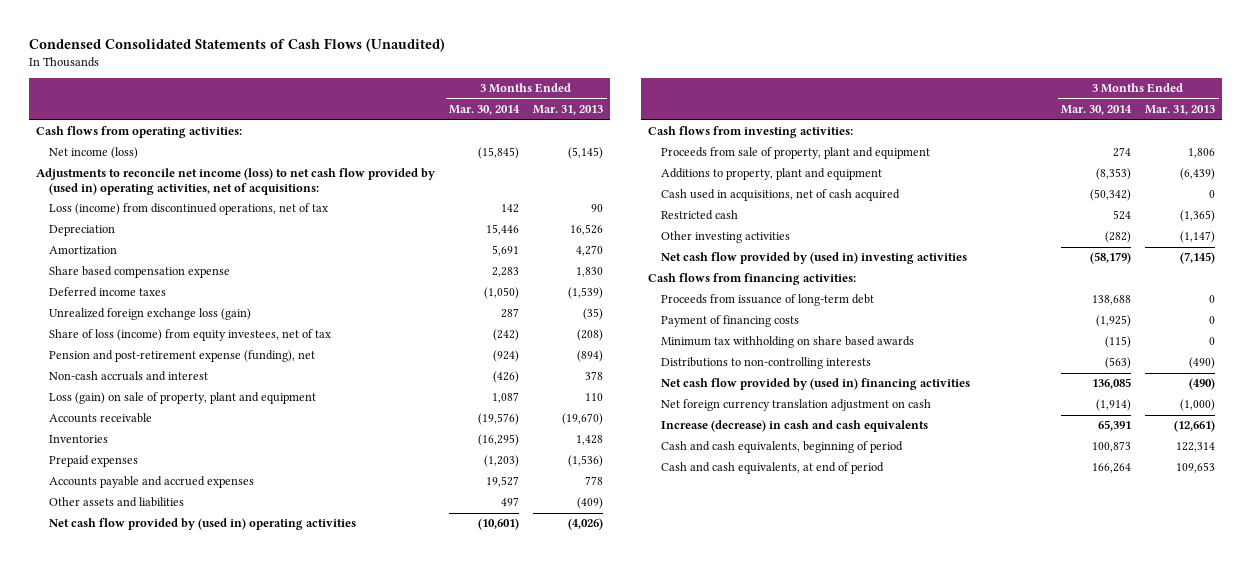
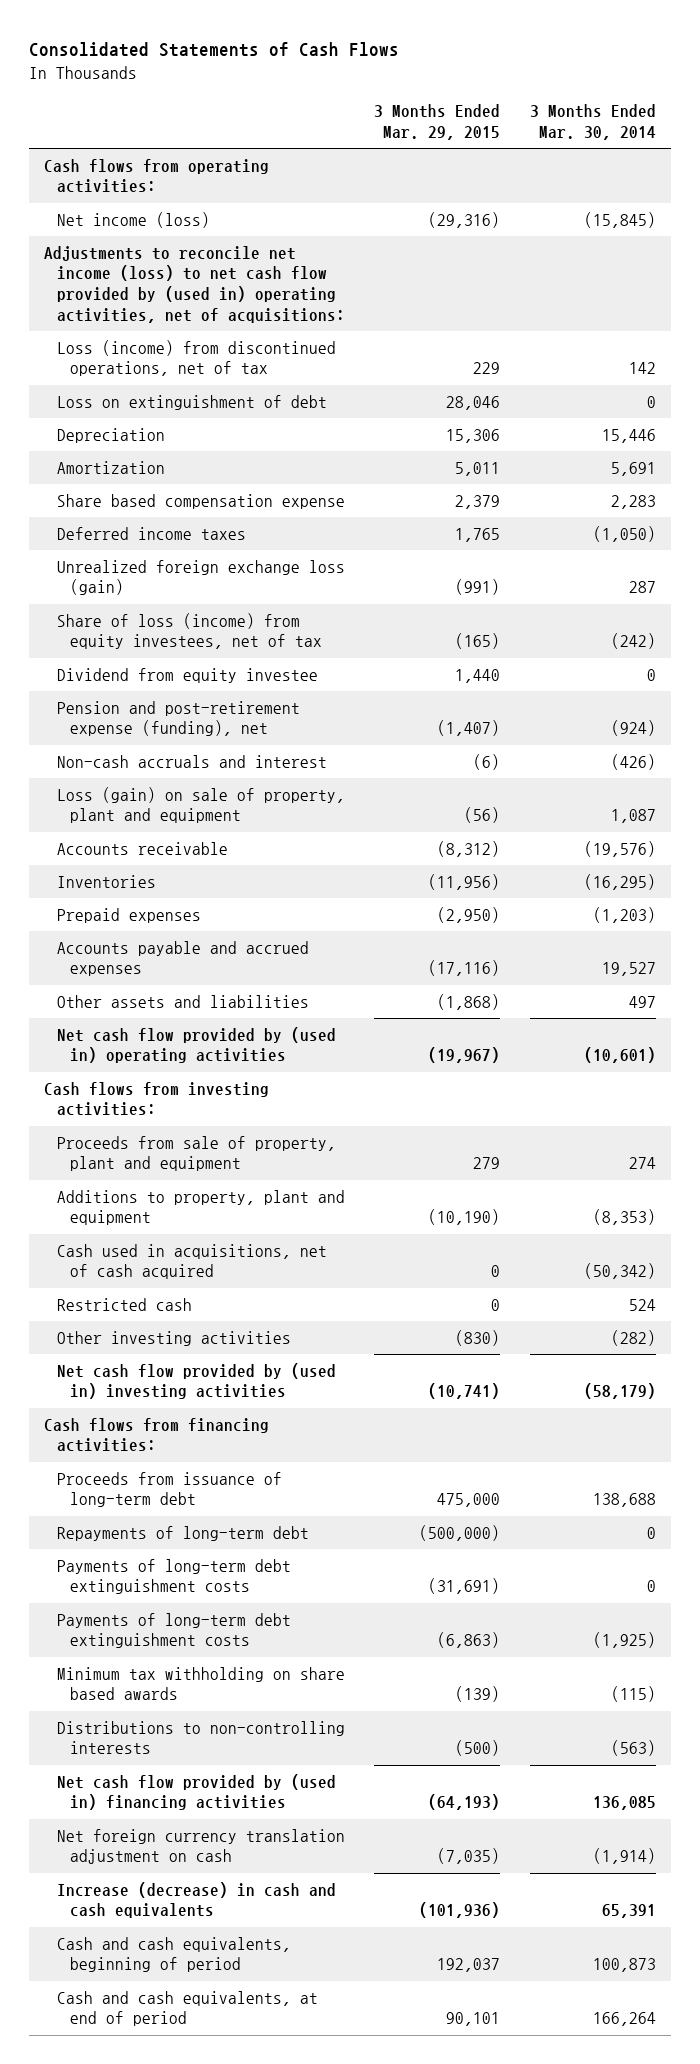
[29,37,446,52] Condensed Consolidated Statements of Cash Flows (Unaudited) -> [29,42,400,58] Consolidated Statements of Cash Flows
[533,105,604,116] Mar. 31, 2013 -> none
none -> [374,104,501,140] 3 Months Ended Mar. 29, 2015
none -> [56,394,327,410] Loss on extinguishment of debt
none -> [56,667,318,683] Dividend from equity investee
none -> [56,1525,309,1541] Repayments of long-term debt
none -> [56,1558,291,1595] Payments of long-term debt extinguishment costs
[661,315,800,328] Payment of financing costs -> [56,1612,291,1649] Payments of long-term debt extinguishment costs

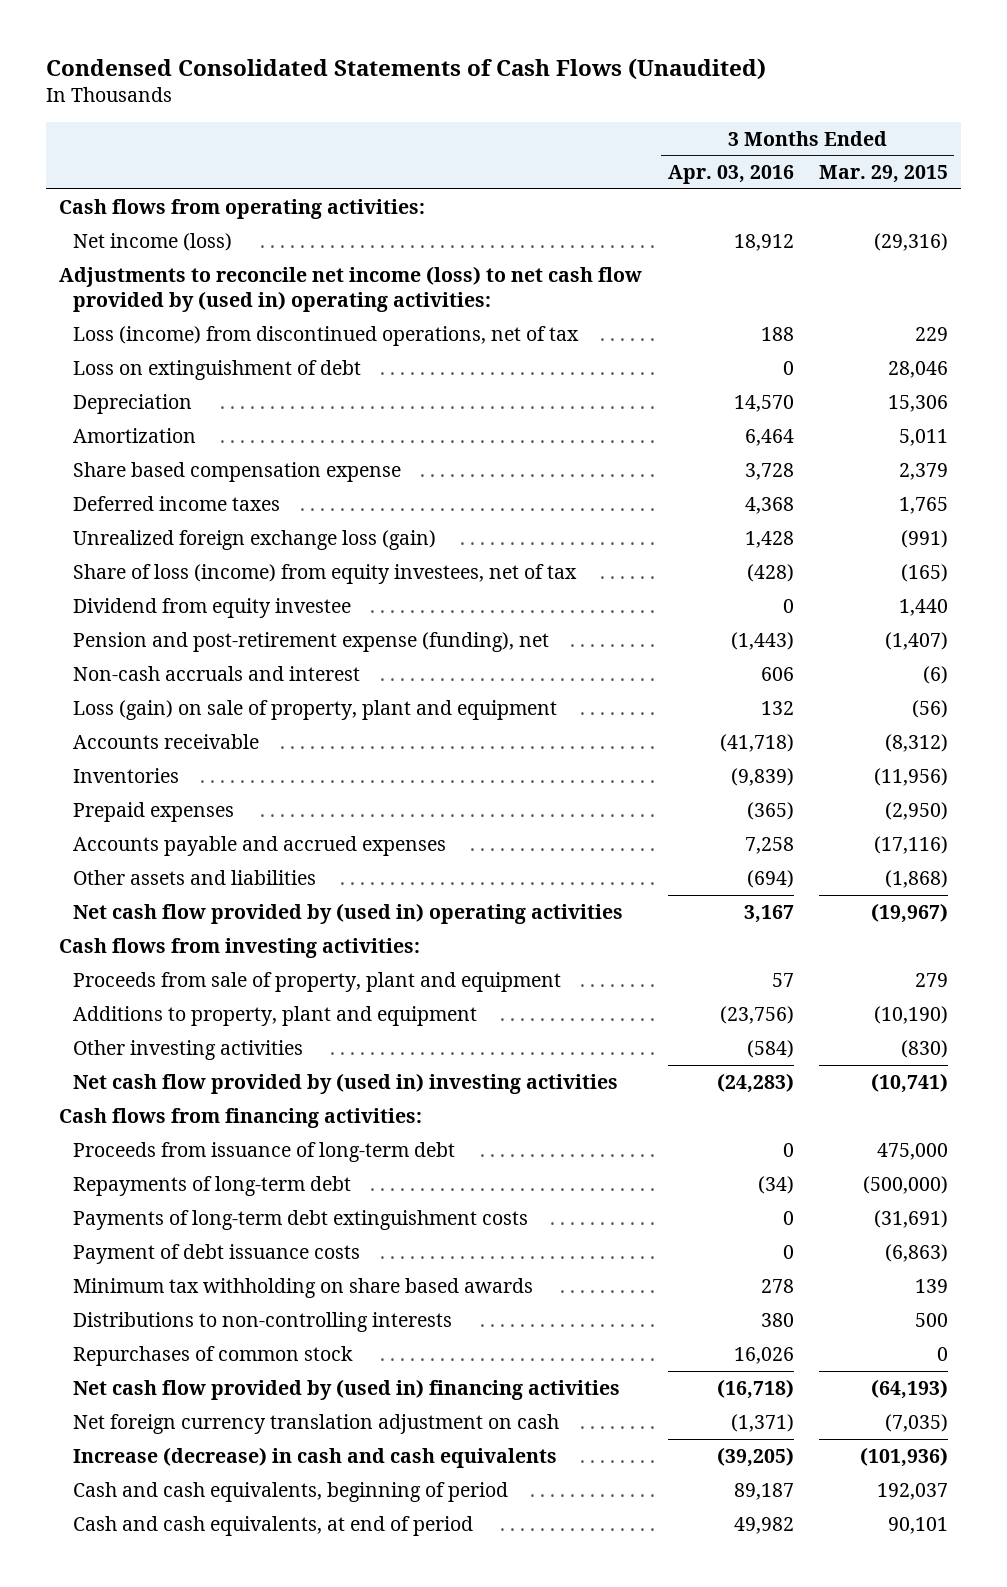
[29,42,400,58] Consolidated Statements of Cash Flows -> [46,58,767,81] Condensed Consolidated Statements of Cash Flows (Unaudited)
[530,104,657,140] 3 Months Ended Mar. 30, 2014 -> none
none -> [667,165,794,185] Apr. 03, 2016
[43,245,345,323] Adjustments to reconcile net income (loss) to net cash flow provided by (used in) operating activities, net of acquisitions: -> [58,265,642,312] Adjustments to reconcile net income (loss) to net cash flow provided by (used in) operating activities:
[56,1243,327,1280] Cash used in acquisitions, net of cash acquired -> none
[56,1297,192,1311] Restricted cash -> none
[56,1612,291,1649] Payments of long-term debt extinguishment costs -> [73,1243,361,1264] Payment of debt issuance costs
[455,1686,501,1703] (139) -> [915,1278,949,1293] 139
[455,1740,501,1757] (500) -> [915,1312,949,1327] 500
none -> [73,1345,354,1366] Repurchases of common stock

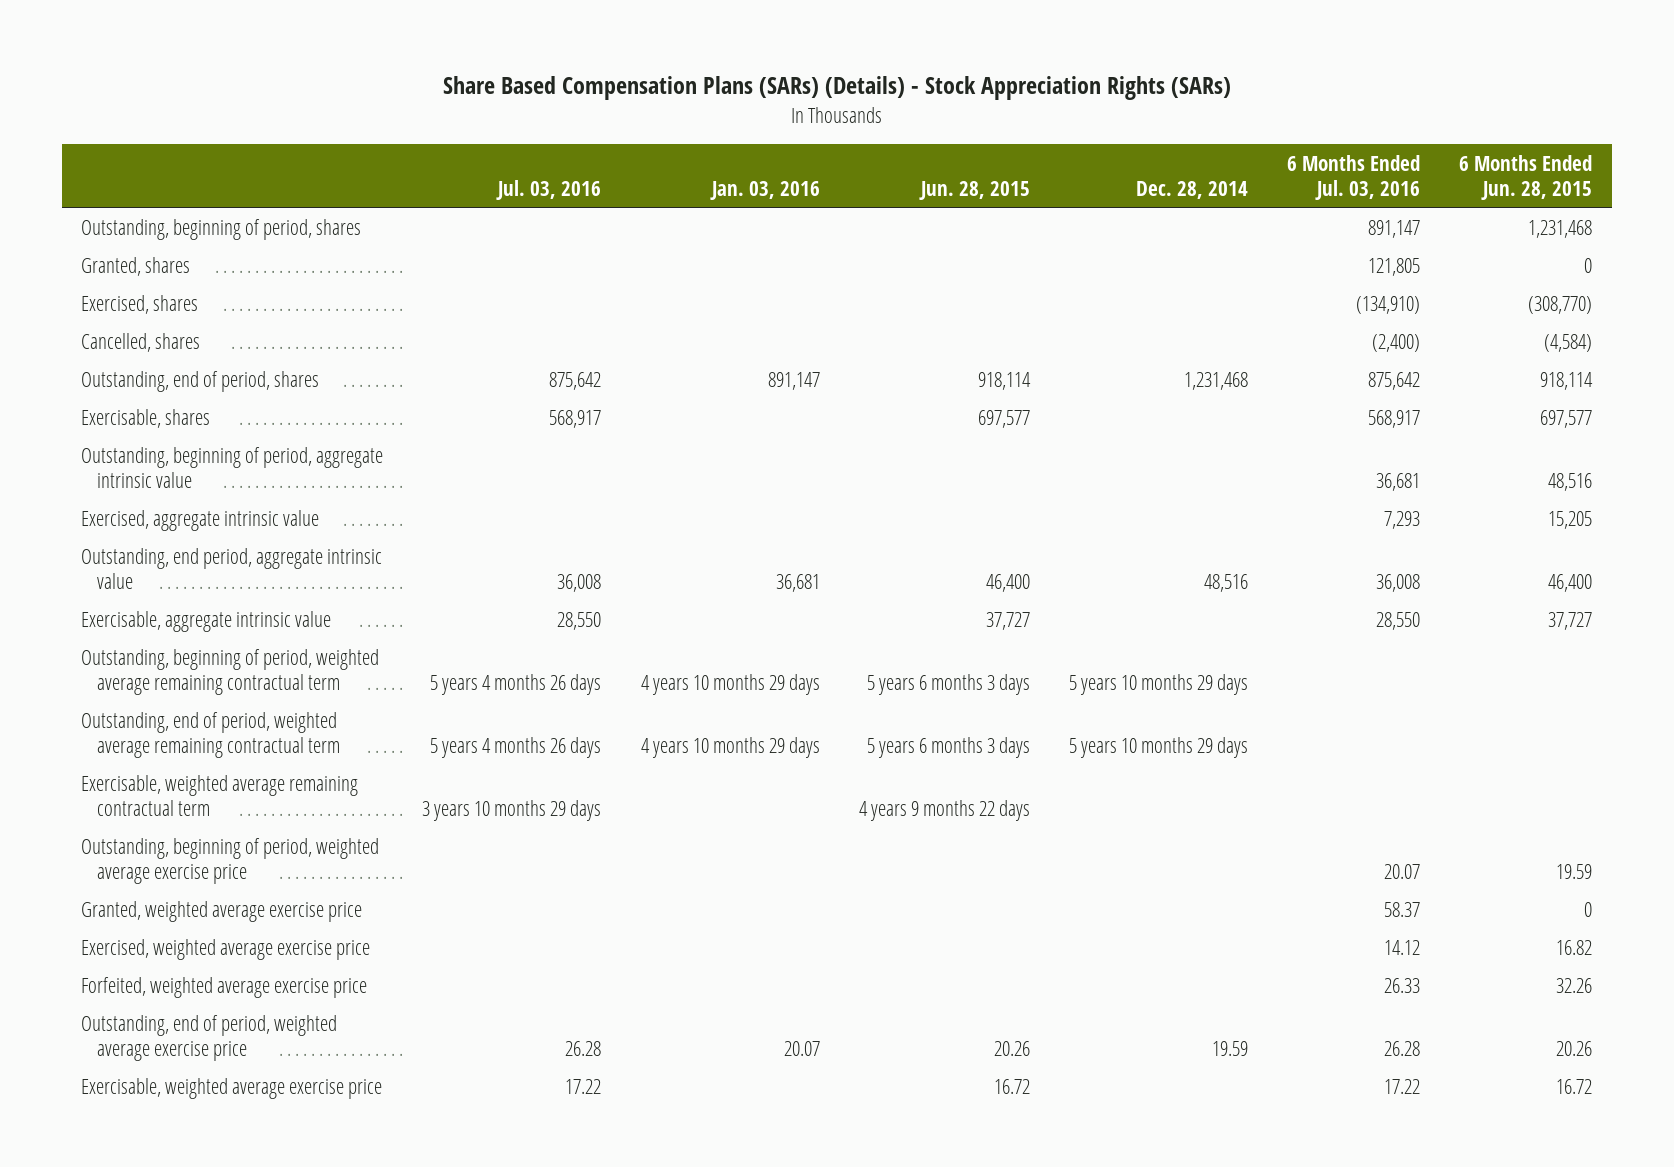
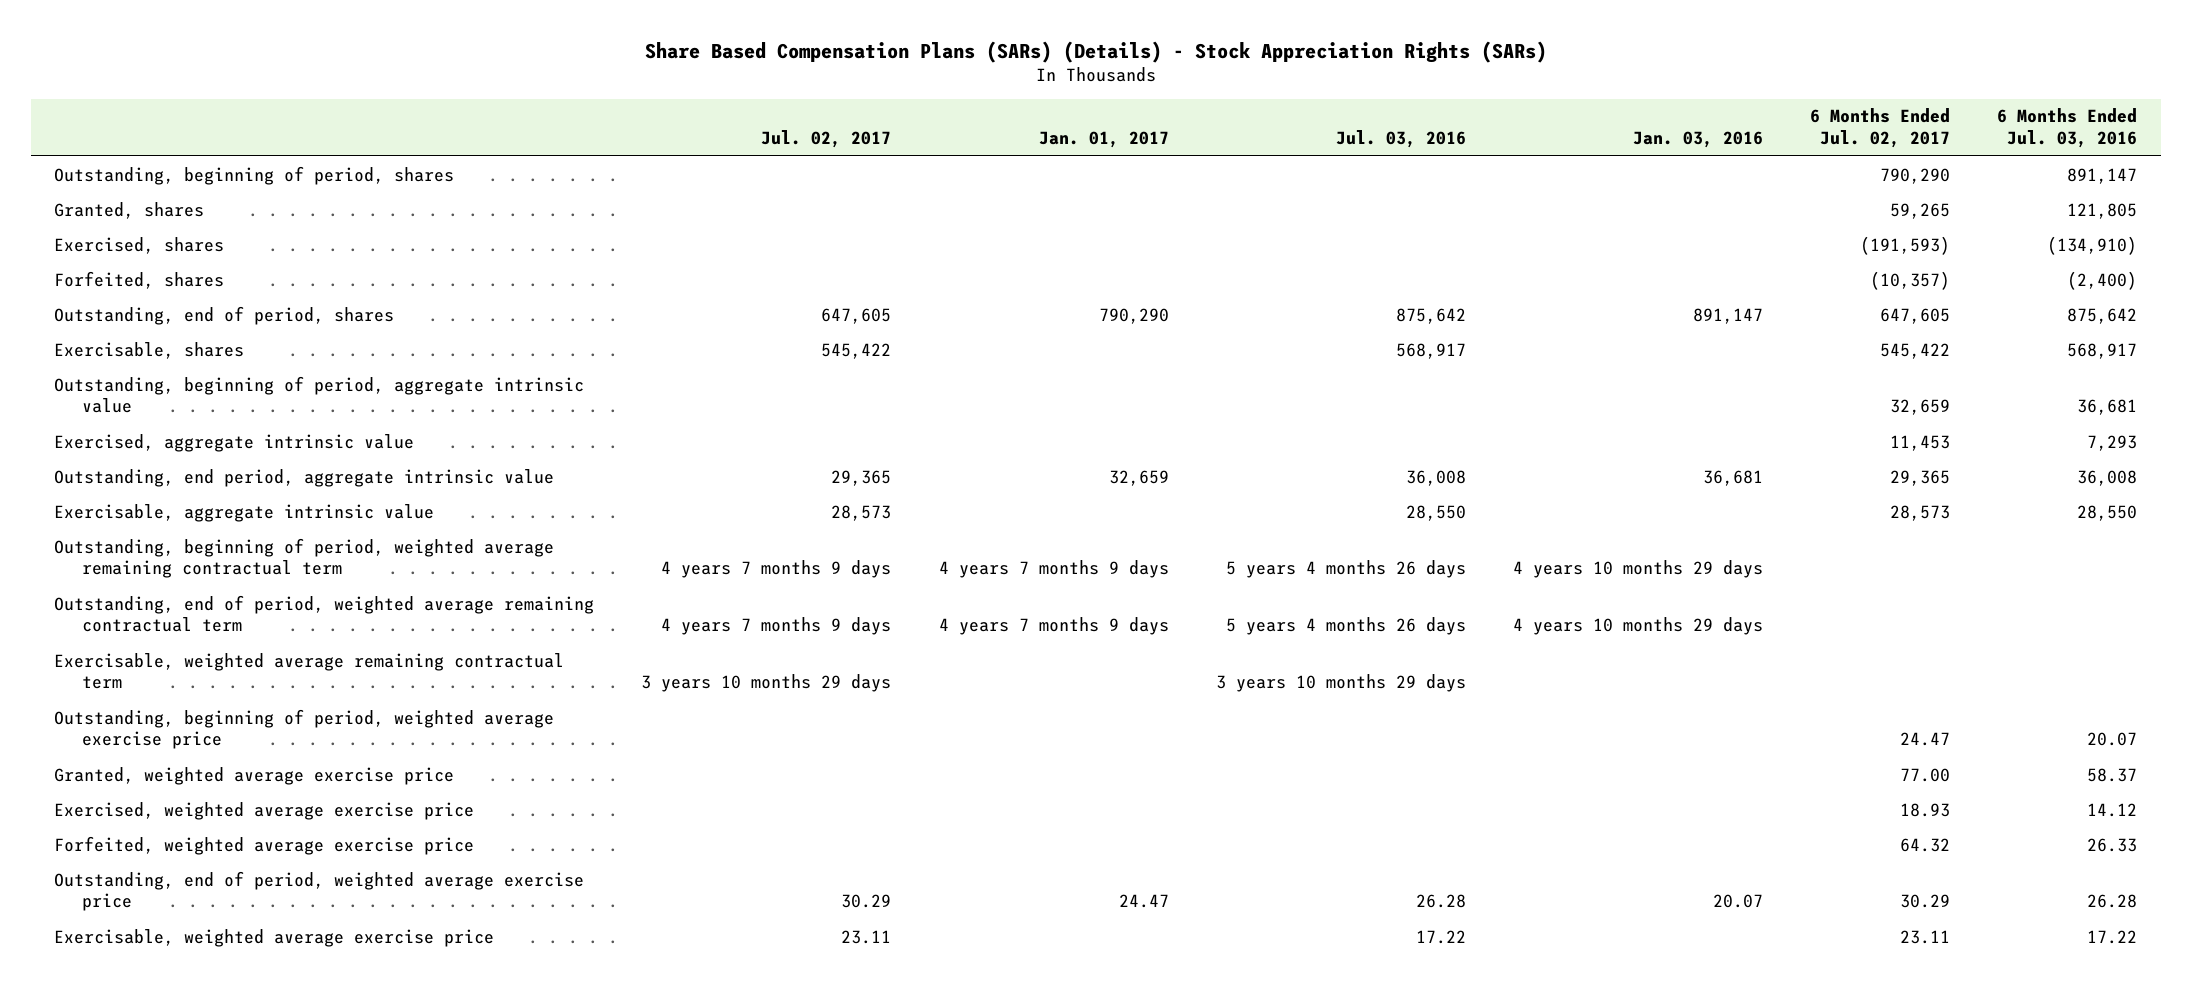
[918,180,1030,200] Jun. 28, 2015 -> none
[1135,180,1248,199] Dec. 28, 2014 -> none
[1459,154,1593,200] 6 Months Ended Jun. 28, 2015 -> none
none -> [761,130,892,149] Jul. 02, 2017
none -> [1038,131,1169,149] Jan. 01, 2017
none -> [1809,108,1950,149] 6 Months Ended Jul. 02, 2017
[81,332,201,352] Cancelled, shares -> [54,270,225,289] Forfeited, shares

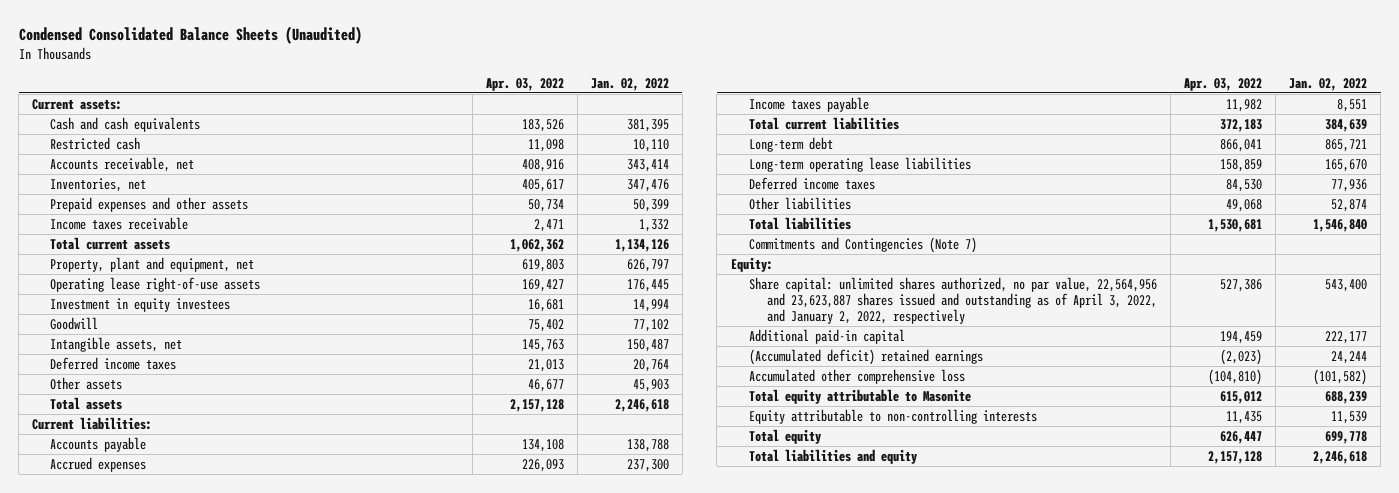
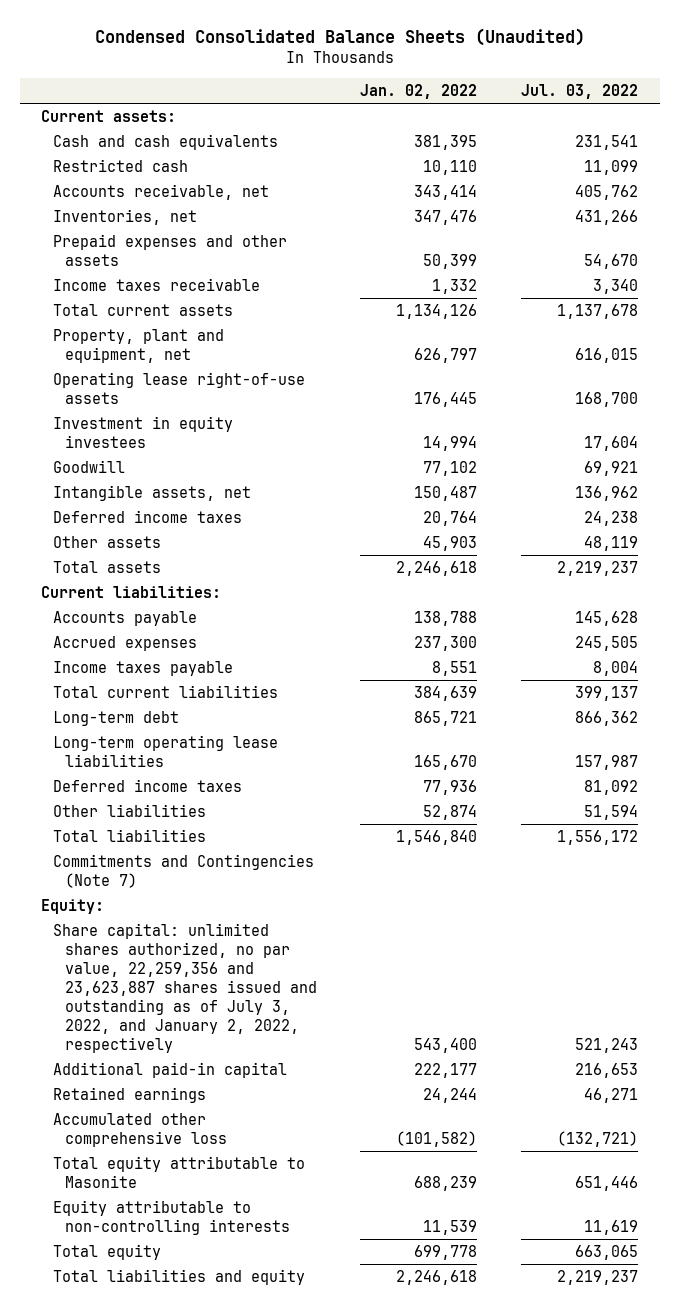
[485,77,564,91] Apr. 03, 2022 -> none
none -> [520,84,638,100] Jul. 03, 2022
[748,277,1157,324] Share capital: unlimited shares authorized, no par value, 22,564,956 and 23,623,887 shares issued and outstanding as of April 3, 2022, and January 2, 2022, respectively -> [53,923,317,1054] Share capital: unlimited shares authorized, no par value, 22,259,356 and 23,623,887 shares issued and outstanding as of July 3, 2022, and January 2, 2022, respectively
[748,349,983,366] (Accumulated deficit) retained earnings -> [53,1087,207,1104] Retained earnings

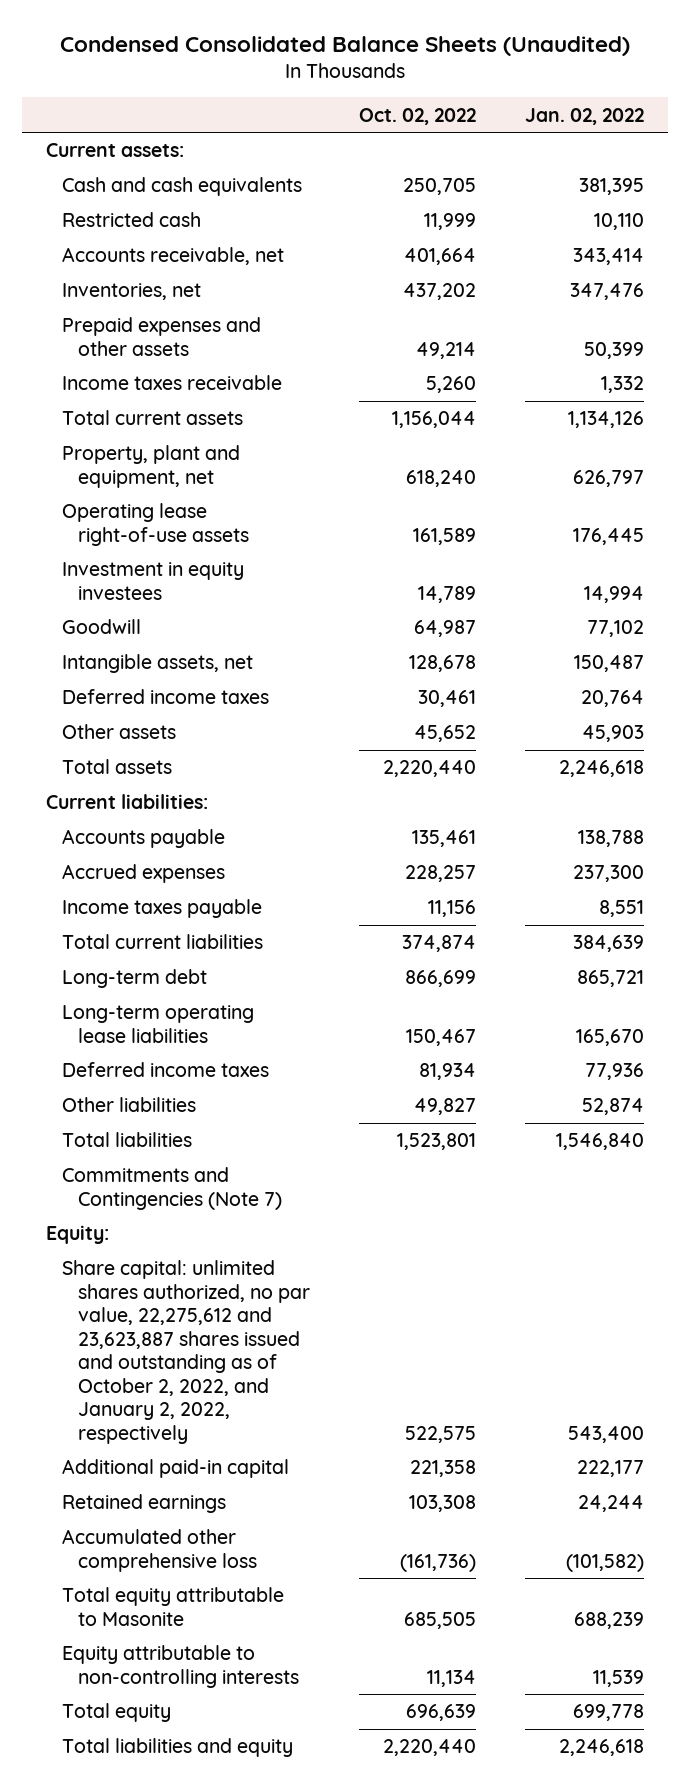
[520,84,638,100] Jul. 03, 2022 -> none
none -> [358,107,476,125] Oct. 02, 2022
[53,923,317,1054] Share capital: unlimited shares authorized, no par value, 22,259,356 and 23,623,887 shares issued and outstanding as of July 3, 2022, and January 2, 2022, respectively -> [62,1260,310,1444] Share capital: unlimited shares authorized, no par value, 22,275,612 and 23,623,887 shares issued and outstanding as of October 2, 2022, and January 2, 2022, respectively

